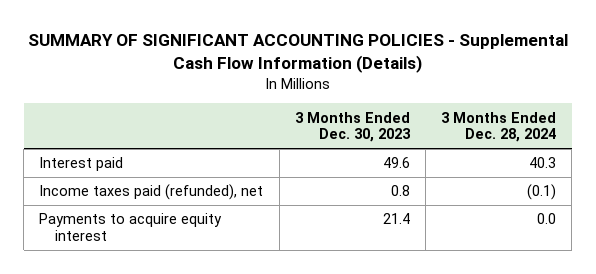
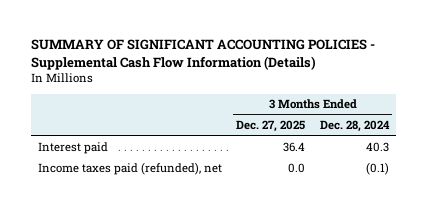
[294,111,411,143] 3 Months Ended Dec. 30, 2023 -> none
none -> [236,119,306,132] Dec. 27, 2025
[39,213,223,242] Payments to acquire equity interest -> none

